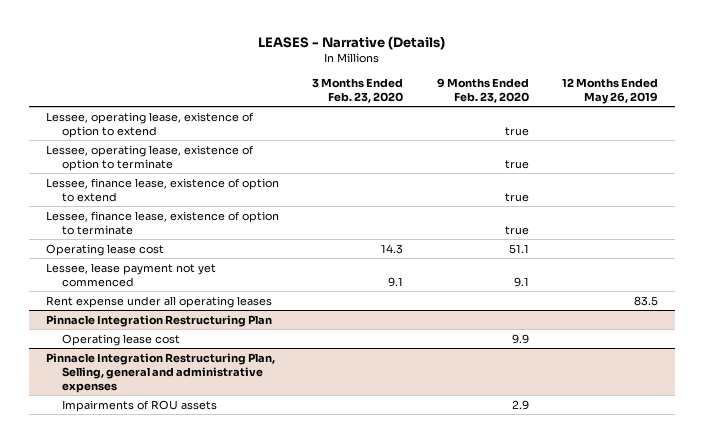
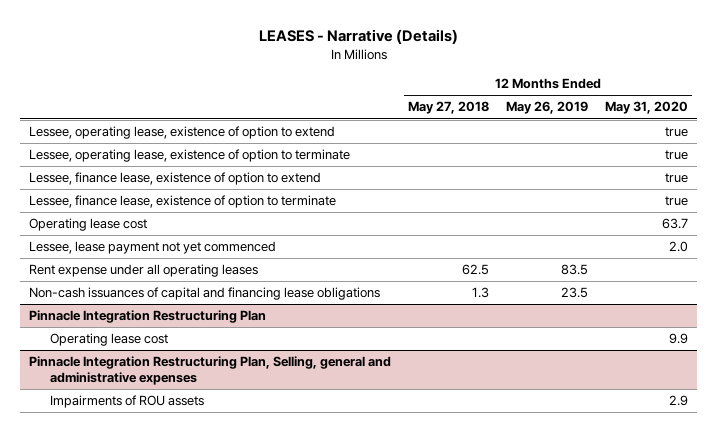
[312,77,404,103] 3 Months Ended Feb. 23, 2020 -> none
[436,77,529,103] 9 Months Ended Feb. 23, 2020 -> none
none -> [408,101,490,115] May 27, 2018
none -> [605,101,689,115] May 31, 2020
none -> [28,287,380,301] Non-cash issuances of capital and financing lease obligations

